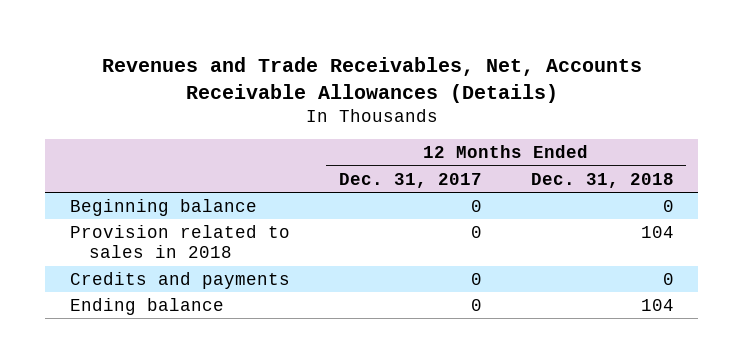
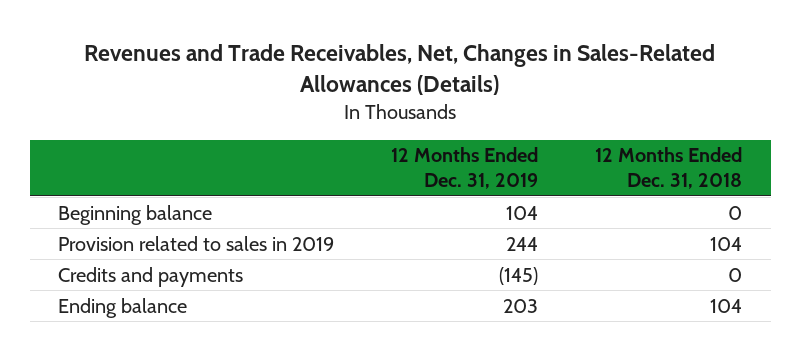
[101,57,642,103] Revenues and Trade Receivables, Net, Accounts Receivable Allowances (Details) -> [84,43,716,96] Revenues and Trade Receivables, Net, Changes in Sales-Related Allowances (Details)
[338,172,482,188] Dec. 31, 2017 -> none
none -> [391,147,539,190] 12 Months Ended Dec. 31, 2019
[69,224,290,259] Provision related to sales in 2018 -> [58,235,335,251] Provision related to sales in 2019

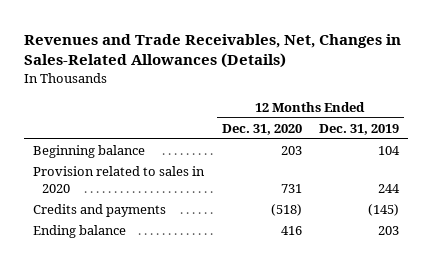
[595,147,743,190] 12 Months Ended Dec. 31, 2018 -> none
none -> [221,124,302,136] Dec. 31, 2020
[58,235,335,251] Provision related to sales in 2019 -> [33,166,206,194] Provision related to sales in 2020

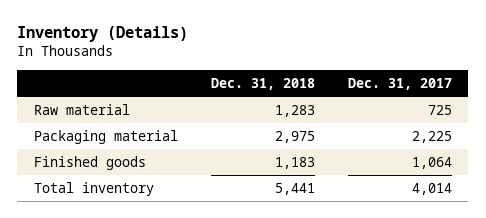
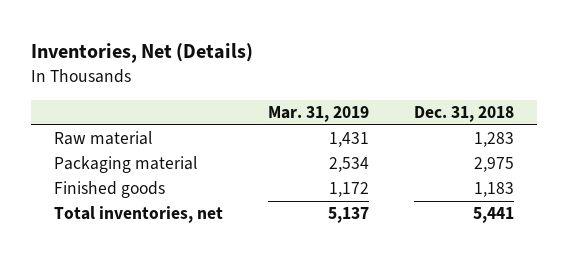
[17,26,189,43] Inventory (Details) -> [31,43,254,64] Inventories, Net (Details)
[347,77,452,90] Dec. 31, 2017 -> none
none -> [267,105,369,122] Mar. 31, 2019
[33,182,154,197] Total inventory -> [53,206,223,224] Total inventories, net

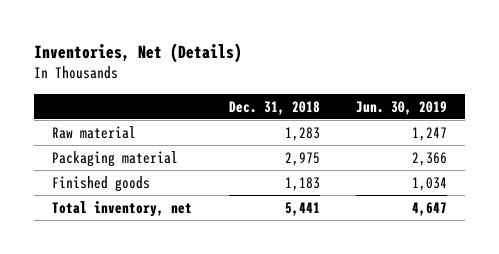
[267,105,369,122] Mar. 31, 2019 -> none
none -> [356,100,448,115] Jun. 30, 2019
[53,206,223,224] Total inventories, net -> [52,200,193,217] Total inventory, net

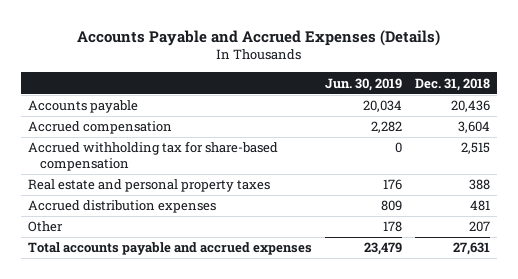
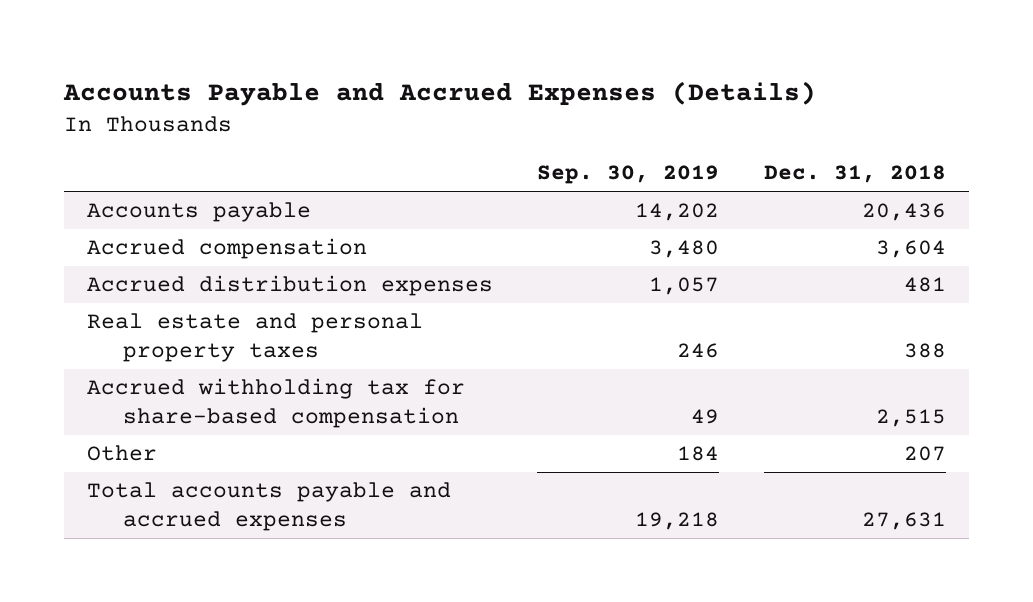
[325,77,403,91] Jun. 30, 2019 -> none
none -> [537,165,720,185] Sep. 30, 2019
[27,179,270,193] Real estate and personal property taxes -> [86,313,423,363] Real estate and personal property taxes
[27,141,278,172] Accrued withholding tax for share-based compensation -> [86,378,465,429] Accrued withholding tax for share-based compensation

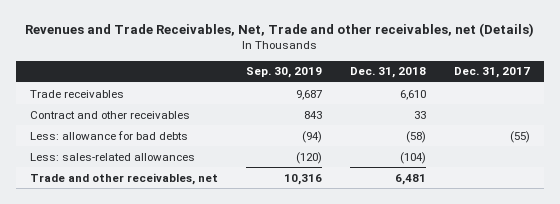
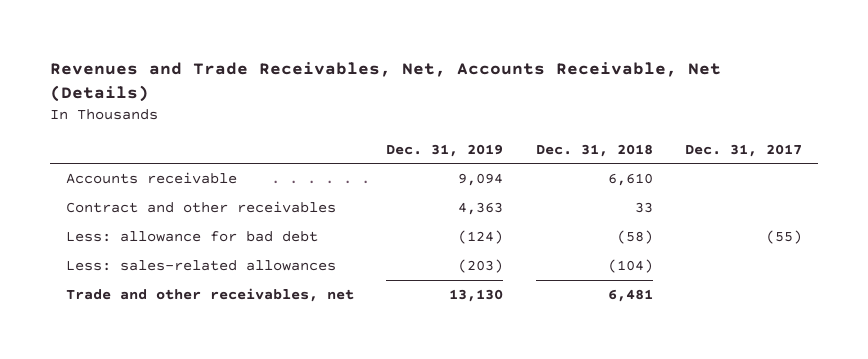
[24,22,534,37] Revenues and Trade Receivables, Net, Trade and other receivables, net (Details) -> [50,62,722,103] Revenues and Trade Receivables, Net, Accounts Receivable, Net (Details)
[245,67,322,79] Sep. 30, 2019 -> none
none -> [386,143,504,157] Dec. 31, 2019
[29,89,124,98] Trade receivables -> [66,171,238,184] Accounts receivable
[29,130,188,140] Less: allowance for bad debts -> [66,230,319,242] Less: allowance for bad debt

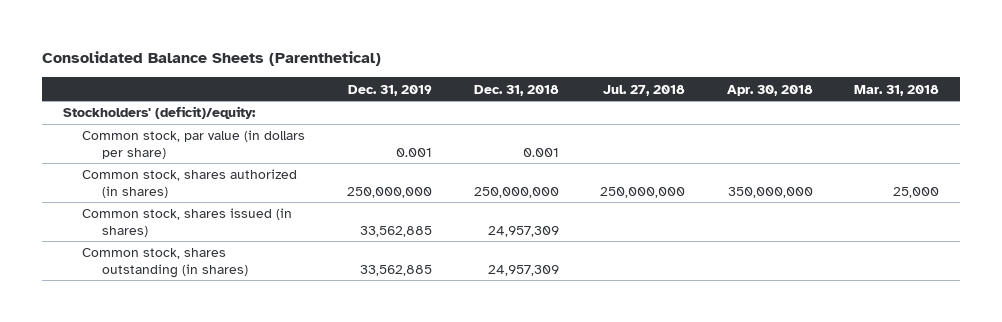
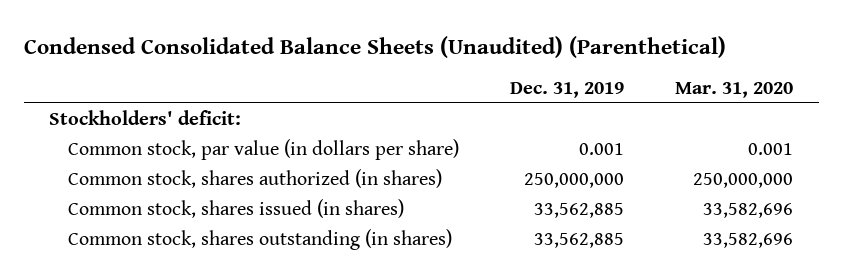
[41,51,381,67] Consolidated Balance Sheets (Parenthetical) -> [23,35,726,58] Condensed Consolidated Balance Sheets (Unaudited) (Parenthetical)
[473,84,559,96] Dec. 31, 2018 -> none
[603,84,686,96] Jul. 27, 2018 -> none
[726,84,813,96] Apr. 30, 2018 -> none
[854,84,940,96] Mar. 31, 2018 -> none
none -> [675,81,794,98] Mar. 31, 2020
[62,106,256,120] Stockholders' (deficit)/equity: -> [49,109,242,125] Stockholders' deficit:

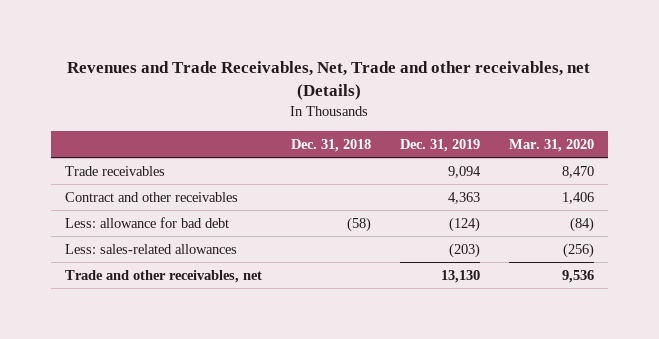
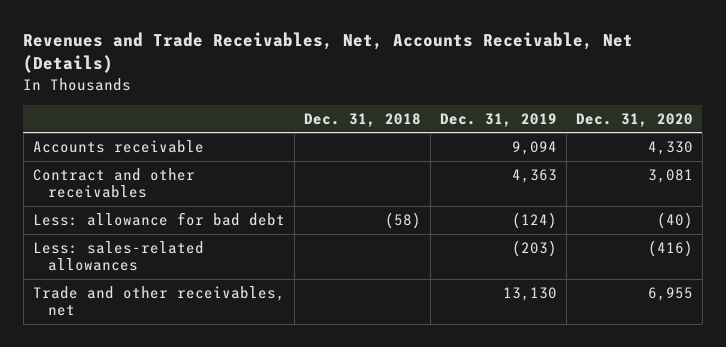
[67,61,591,101] Revenues and Trade Receivables, Net, Trade and other receivables, net (Details) -> [23,32,634,74] Revenues and Trade Receivables, Net, Accounts Receivable, Net (Details)
[508,138,594,152] Mar. 31, 2020 -> none
none -> [575,112,693,127] Dec. 31, 2020
[65,165,166,176] Trade receivables -> [32,139,204,153] Accounts receivable

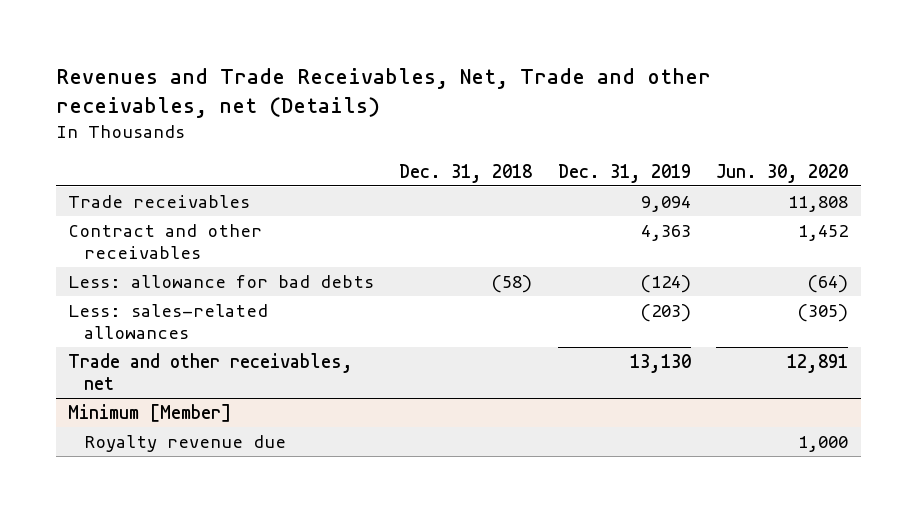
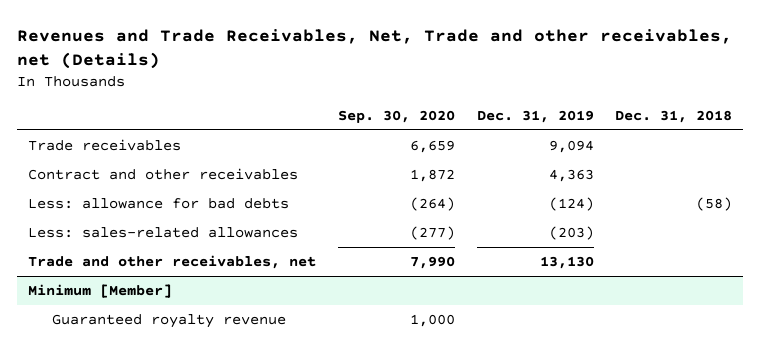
[715,163,848,183] Jun. 30, 2020 -> none
none -> [337,110,455,124] Sep. 30, 2020
[84,434,287,452] Royalty revenue due -> [51,313,286,328] Guaranteed royalty revenue

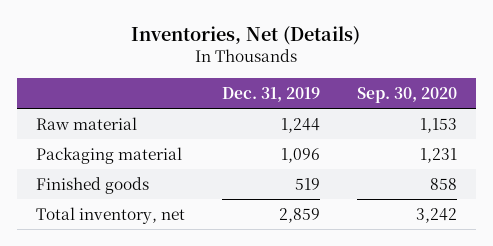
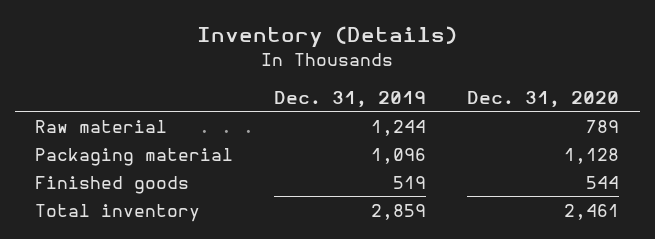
[131,26,361,46] Inventories, Net (Details) -> [197,26,458,49] Inventory (Details)
[357,86,458,103] Sep. 30, 2020 -> none
none -> [467,90,620,108] Dec. 31, 2020
[35,206,185,224] Total inventory, net -> [35,203,201,222] Total inventory

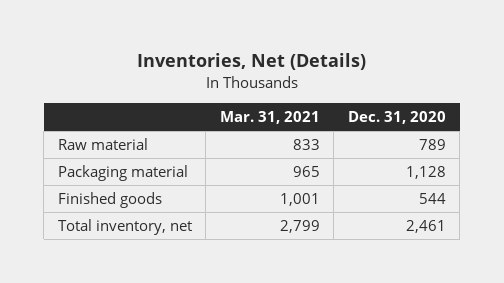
[197,26,458,49] Inventory (Details) -> [136,53,366,71] Inventories, Net (Details)
[274,90,427,108] Dec. 31, 2019 -> none
none -> [219,110,320,124] Mar. 31, 2021
[35,203,201,222] Total inventory -> [57,218,192,235] Total inventory, net

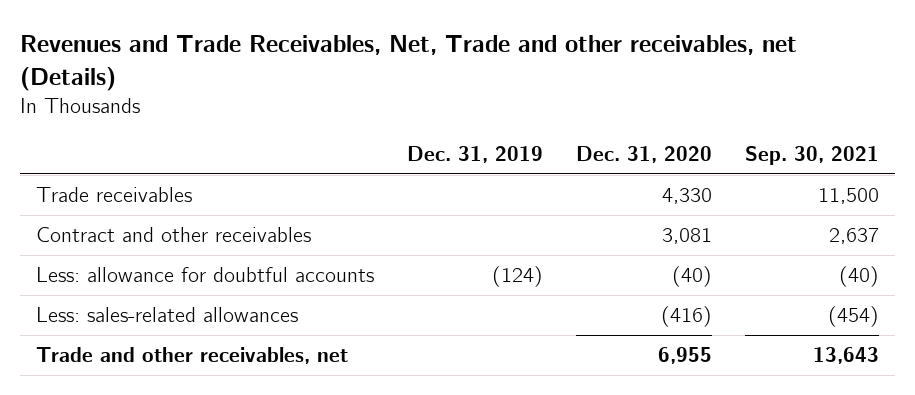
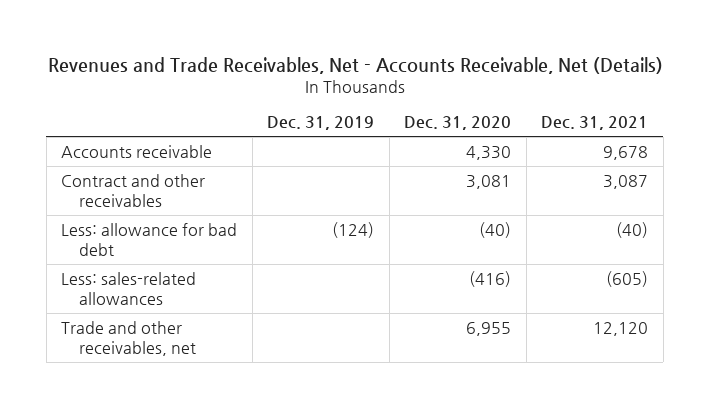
[20,35,798,91] Revenues and Trade Receivables, Net, Trade and other receivables, net (Details) -> [47,56,663,74] Revenues and Trade Receivables, Net - Accounts Receivable, Net (Details)
[744,145,879,165] Sep. 30, 2021 -> none
none -> [541,116,649,131] Dec. 31, 2021
[36,187,193,203] Trade receivables -> [61,144,213,158] Accounts receivable
[36,267,375,283] Less: allowance for doubtful accounts -> [61,222,238,257] Less: allowance for bad debt

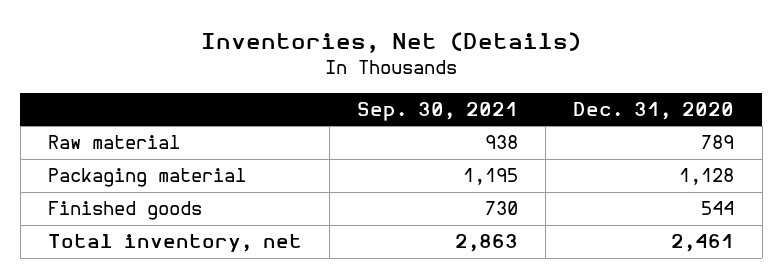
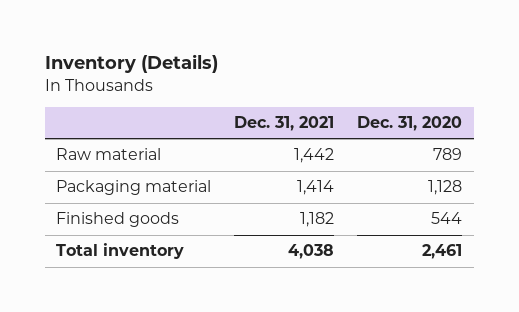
[201,32,582,54] Inventories, Net (Details) -> [44,54,218,74] Inventory (Details)
[357,102,519,122] Sep. 30, 2021 -> none
none -> [234,116,335,132] Dec. 31, 2021
[47,234,302,253] Total inventory, net -> [56,243,185,260] Total inventory

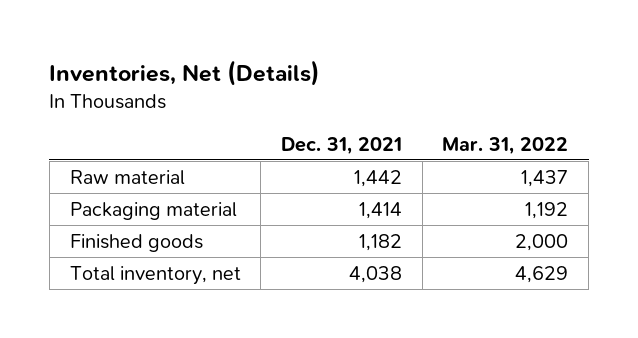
[44,54,218,74] Inventory (Details) -> [49,59,321,86] Inventories, Net (Details)
[357,116,463,132] Dec. 31, 2020 -> none
none -> [442,136,569,155] Mar. 31, 2022
[56,243,185,260] Total inventory -> [69,265,241,285] Total inventory, net

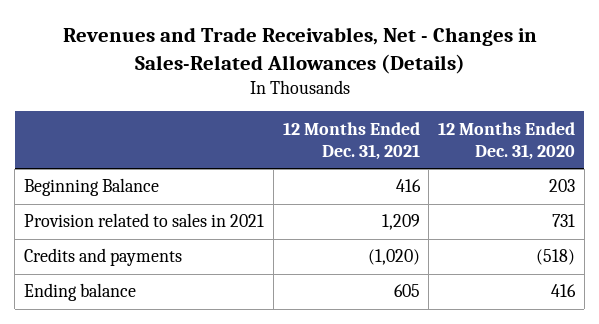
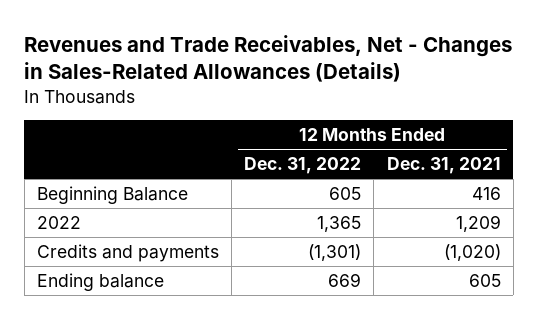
[438,121,576,160] 12 Months Ended Dec. 31, 2020 -> none
none -> [244,157,362,175] Dec. 31, 2022
[24,213,265,228] Provision related to sales in 2021 -> [36,215,81,229] 2022

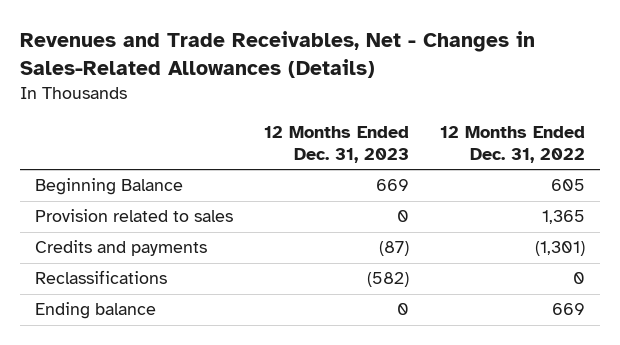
[386,157,501,175] Dec. 31, 2021 -> none
none -> [263,126,409,163] 12 Months Ended Dec. 31, 2023
[36,215,81,229] 2022 -> [35,209,234,223] Provision related to sales
none -> [35,270,168,285] Reclassifications

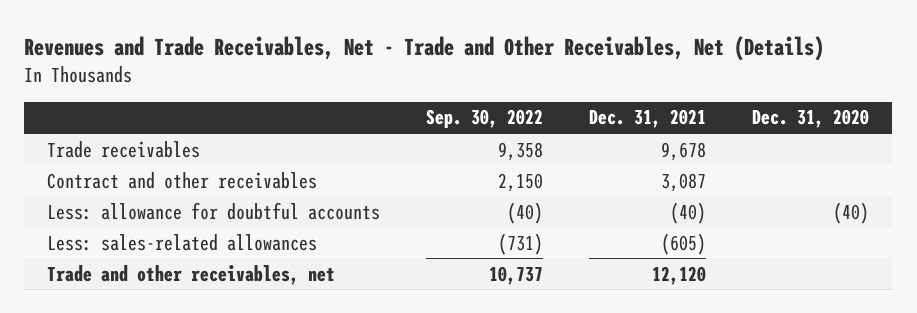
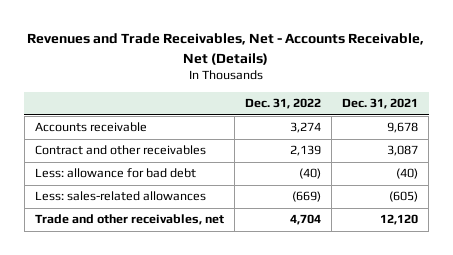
[24,35,825,61] Revenues and Trade Receivables, Net - Trade and Other Receivables, Net (Details) -> [27,33,425,65] Revenues and Trade Receivables, Net - Accounts Receivable, Net (Details)
[426,109,544,129] Sep. 30, 2022 -> none
[752,109,870,129] Dec. 31, 2020 -> none
none -> [244,98,321,110] Dec. 31, 2022
[47,140,201,158] Trade receivables -> [34,122,147,133] Accounts receivable
[47,201,381,220] Less: allowance for doubtful accounts -> [34,168,196,179] Less: allowance for bad debt

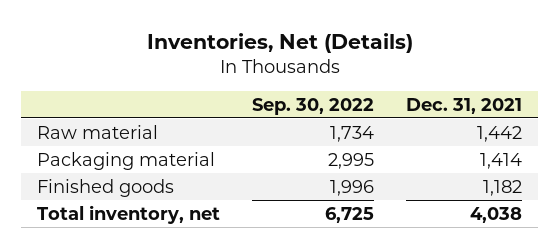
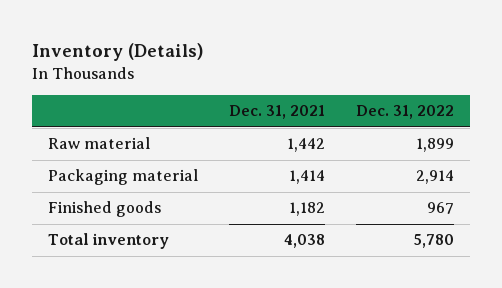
[146,32,413,53] Inventories, Net (Details) -> [32,42,205,61] Inventory (Details)
[252,97,375,115] Sep. 30, 2022 -> none
none -> [356,105,455,120] Dec. 31, 2022
[37,204,221,224] Total inventory, net -> [47,233,169,250] Total inventory

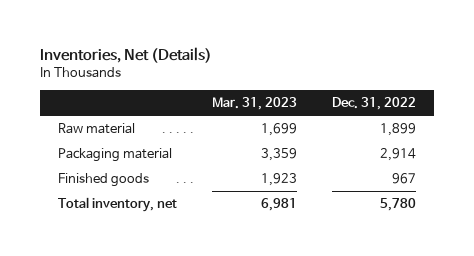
[32,42,205,61] Inventory (Details) -> [40,47,213,64] Inventories, Net (Details)
[229,105,326,120] Dec. 31, 2021 -> none
none -> [211,97,297,111] Mar. 31, 2023
[47,233,169,250] Total inventory -> [57,197,177,213] Total inventory, net

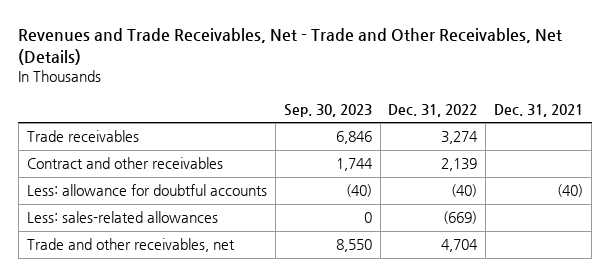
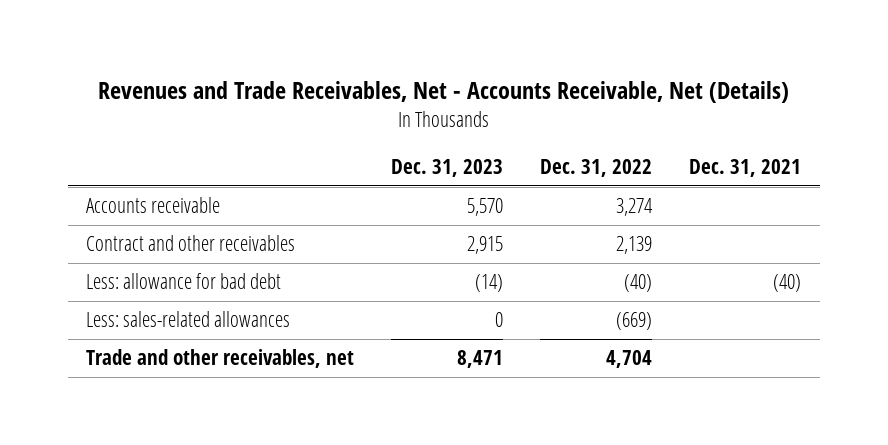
[18,28,563,66] Revenues and Trade Receivables, Net - Trade and Other Receivables, Net (Details) -> [97,81,789,104] Revenues and Trade Receivables, Net - Accounts Receivable, Net (Details)
[283,103,372,117] Sep. 30, 2023 -> none
none -> [391,158,504,177] Dec. 31, 2023
[26,130,139,143] Trade receivables -> [86,197,221,214] Accounts receivable
[26,184,267,197] Less: allowance for doubtful accounts -> [86,273,282,290] Less: allowance for bad debt

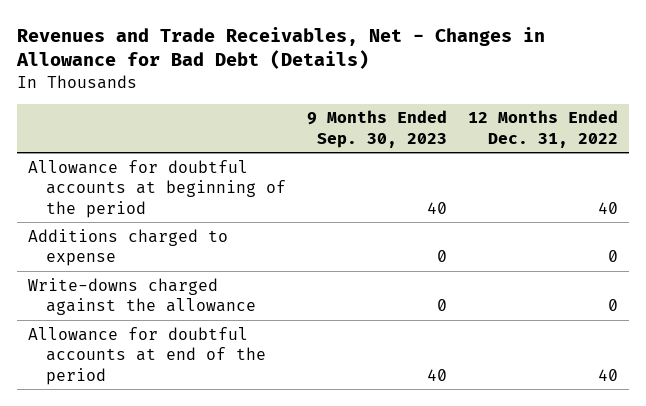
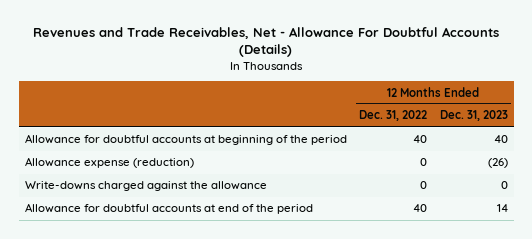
[16,26,546,70] Revenues and Trade Receivables, Net - Changes in Allowance for Bad Debt (Details) -> [33,26,500,58] Revenues and Trade Receivables, Net - Allowance For Doubtful Accounts (Details)
[307,110,448,148] 9 Months Ended Sep. 30, 2023 -> none
none -> [439,110,508,122] Dec. 31, 2023
[27,228,228,267] Additions charged to expense -> none
none -> [24,157,194,169] Allowance expense (reduction)

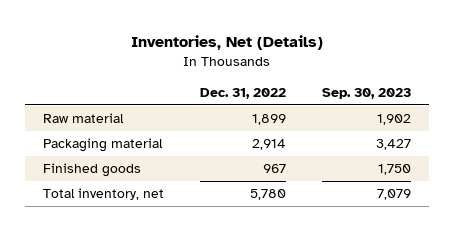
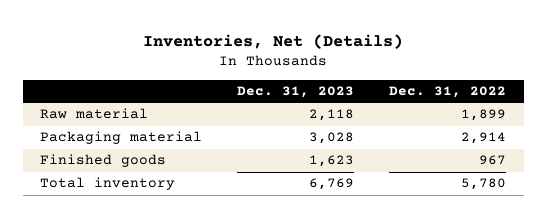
[321,88,411,100] Sep. 30, 2023 -> none
none -> [237,86,355,99] Dec. 31, 2023
[43,188,165,201] Total inventory, net -> [40,177,176,191] Total inventory

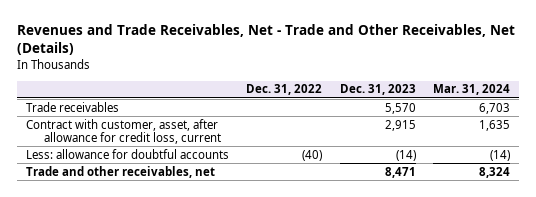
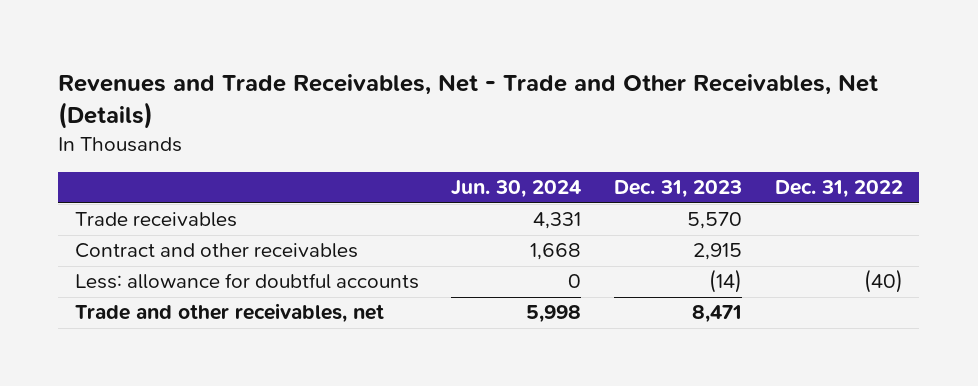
[433,84,511,96] Mar. 31, 2024 -> none
none -> [451,180,582,199] Jun. 30, 2024
[25,118,221,145] Contract with customer, asset, after allowance for credit loss, current -> [74,243,358,259] Contract and other receivables

